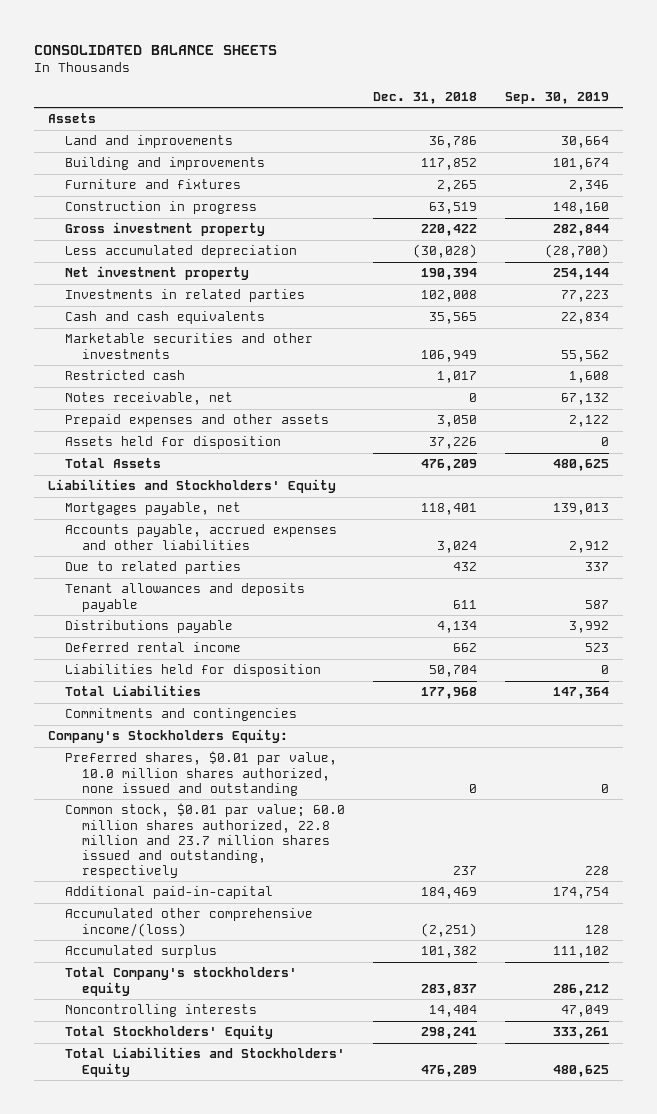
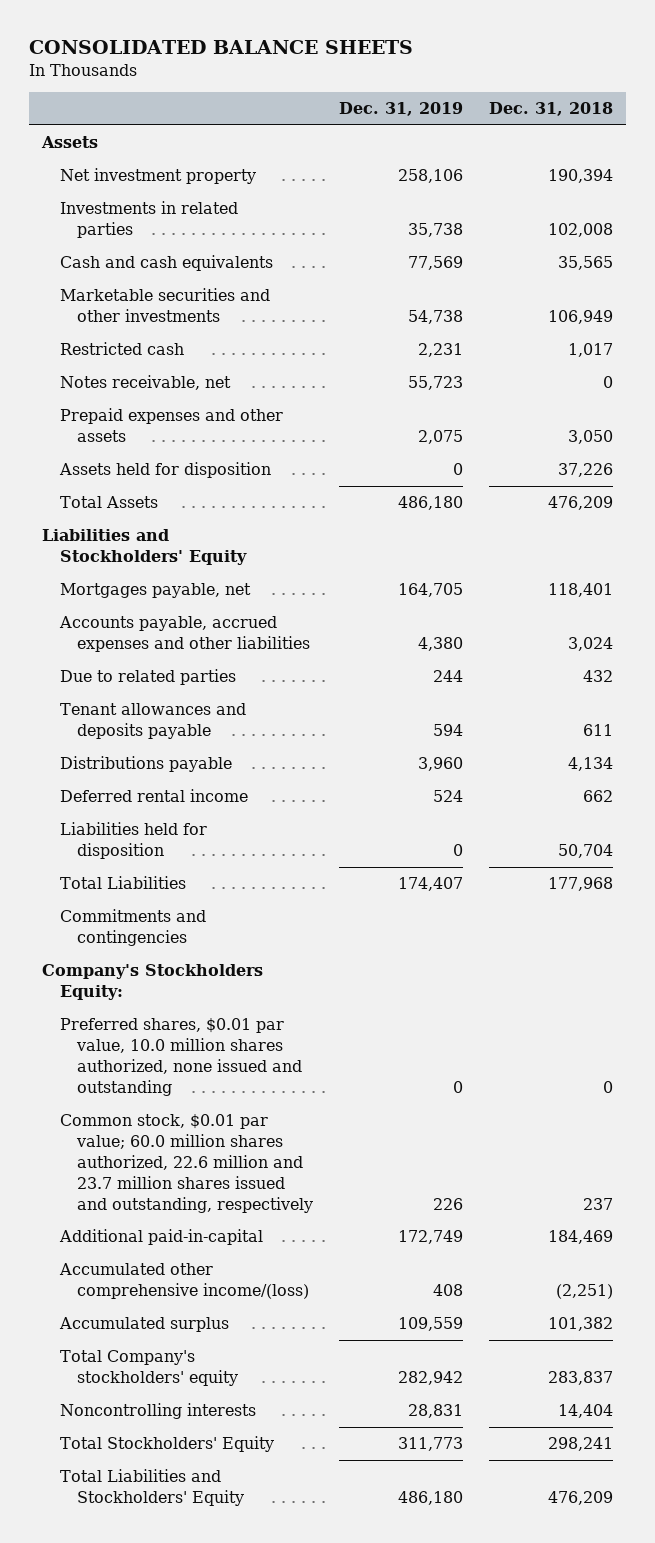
[504,92,609,105] Sep. 30, 2019 -> none
none -> [339,102,464,117] Dec. 31, 2019
[65,135,234,149] Land and improvements -> none
[65,157,266,171] Building and improvements -> none
[65,179,242,190] Furniture and fixtures -> none
[65,201,258,215] Construction in progress -> none
[65,222,266,237] Gross investment property -> none
[65,245,298,259] Less accumulated depreciation -> none
[65,803,346,879] Common stock, $0.01 par value; 60.0 million shares authorized, 22.8 million and 23.7 million shares issued and outstanding, respectively -> [59,1114,314,1213] Common stock, $0.01 par value; 60.0 million shares authorized, 22.6 million and 23.7 million shares issued and outstanding, respectively

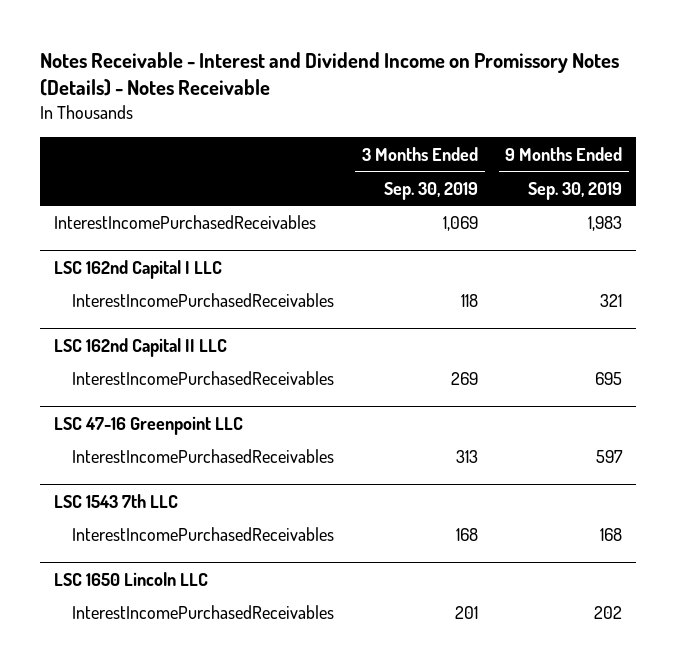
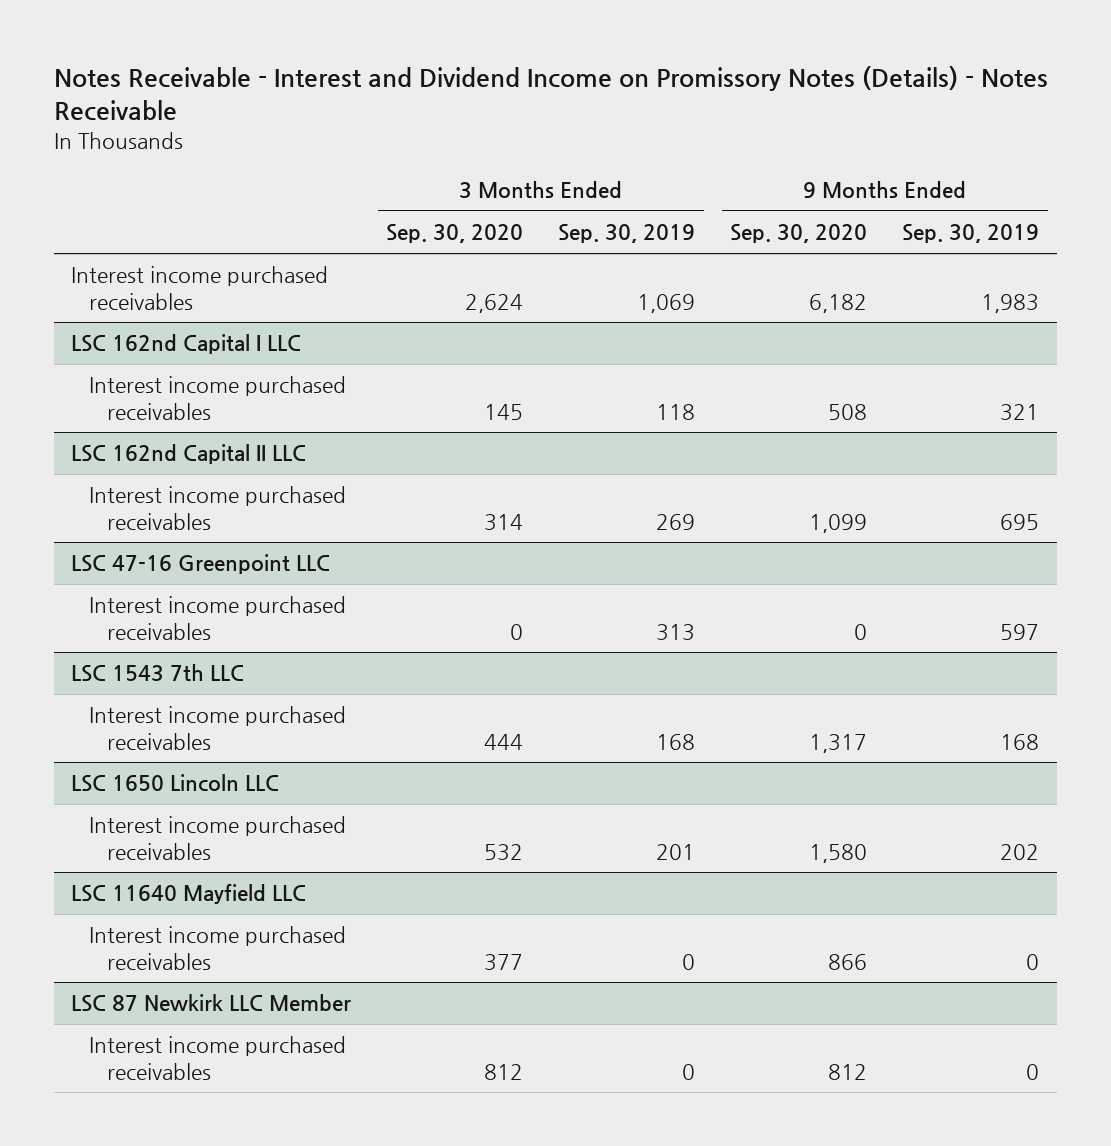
none -> [386,224,524,244] Sep. 30, 2020
none -> [730,224,868,244] Sep. 30, 2020
[53,215,316,230] InterestIncomePurchasedReceivables -> [71,266,329,310] Interest income purchased receivables
[72,293,335,308] InterestIncomePurchasedReceivables -> [89,376,347,420] Interest income purchased receivables
[72,371,335,386] InterestIncomePurchasedReceivables -> [89,486,347,530] Interest income purchased receivables
[72,449,335,464] InterestIncomePurchasedReceivables -> [89,596,347,640] Interest income purchased receivables
[72,527,335,542] InterestIncomePurchasedReceivables -> [89,706,347,750] Interest income purchased receivables
[72,605,335,620] InterestIncomePurchasedReceivables -> [89,816,347,860] Interest income purchased receivables
none -> [71,884,307,905] LSC 11640 Mayfield LLC
none -> [89,926,347,970] Interest income purchased receivables
none -> [71,994,352,1013] LSC 87 Newkirk LLC Member
none -> [89,1036,347,1080] Interest income purchased receivables

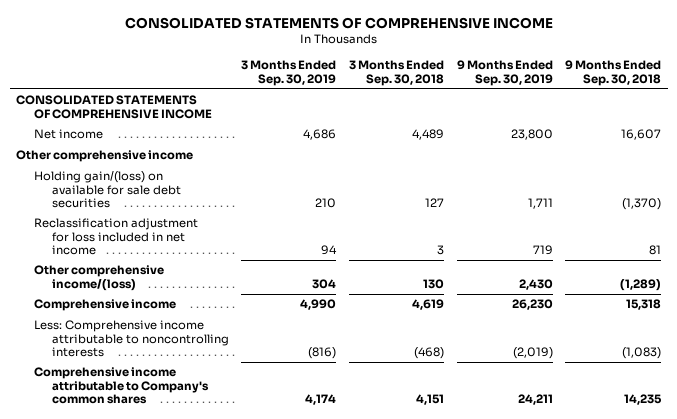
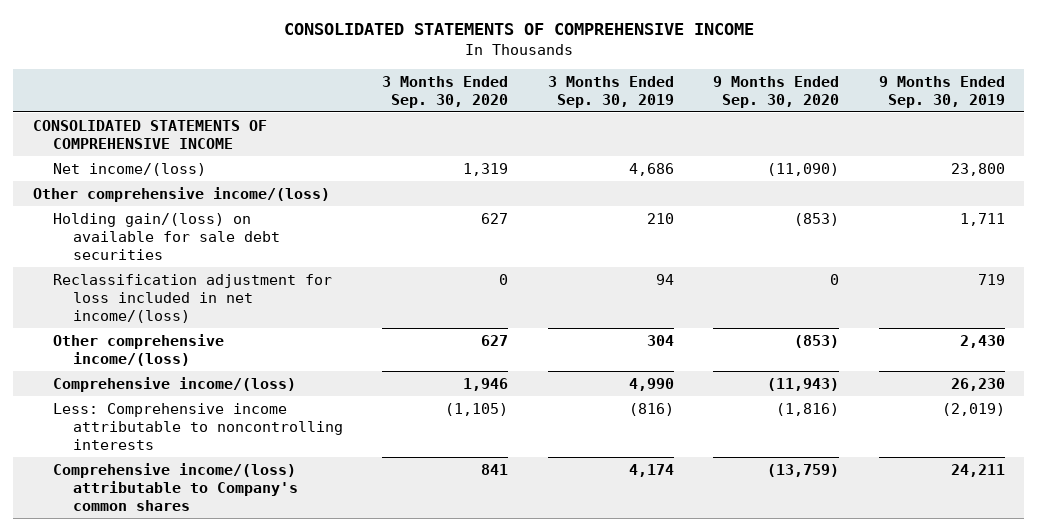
[348,60,444,86] 3 Months Ended Sep. 30, 2018 -> none
[565,60,662,86] 9 Months Ended Sep. 30, 2018 -> none
none -> [382,75,509,108] 3 Months Ended Sep. 30, 2020
none -> [713,75,840,108] 9 Months Ended Sep. 30, 2020
[33,129,103,140] Net income -> [52,162,206,176] Net income/(loss)
[15,150,193,163] Other comprehensive income -> [32,186,330,202] Other comprehensive income/(loss)
[33,218,198,256] Reclassification adjustment for loss included in net income -> [52,273,332,323] Reclassification adjustment for loss included in net income/(loss)
[33,299,176,312] Comprehensive income -> [52,376,296,392] Comprehensive income/(loss)
[33,367,209,405] Comprehensive income attributable to Company's common shares -> [52,462,299,511] Comprehensive income/(loss) attributable to Company's common shares

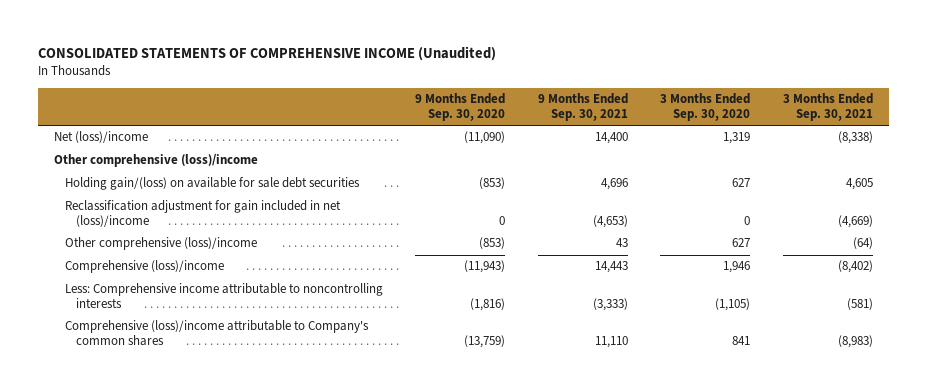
[283,23,754,36] CONSOLIDATED STATEMENTS OF COMPREHENSIVE INCOME -> [37,45,496,61] CONSOLIDATED STATEMENTS OF COMPREHENSIVE INCOME (Unaudited)
[547,75,674,108] 3 Months Ended Sep. 30, 2019 -> none
[878,75,1005,108] 9 Months Ended Sep. 30, 2019 -> none
none -> [537,93,628,122] 9 Months Ended Sep. 30, 2021
none -> [782,93,873,122] 3 Months Ended Sep. 30, 2021
[32,119,267,149] CONSOLIDATED STATEMENTS OF COMPREHENSIVE INCOME -> none
[52,162,206,176] Net income/(loss) -> [54,131,149,144] Net (loss)/income
[32,186,330,202] Other comprehensive income/(loss) -> [54,154,259,168] Other comprehensive (loss)/income
[52,273,332,323] Reclassification adjustment for loss included in net income/(loss) -> [65,200,342,228] Reclassification adjustment for gain included in net (loss)/income
[52,333,224,366] Other comprehensive income/(loss) -> [65,237,258,251] Other comprehensive (loss)/income
[52,376,296,392] Comprehensive income/(loss) -> [65,260,225,274] Comprehensive (loss)/income
[52,462,299,511] Comprehensive income/(loss) attributable to Company's common shares -> [65,320,370,347] Comprehensive (loss)/income attributable to Company's common shares

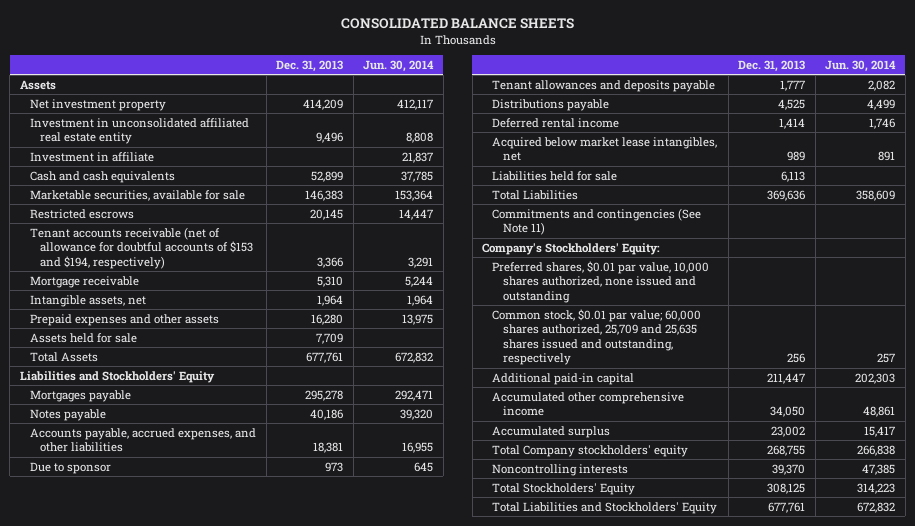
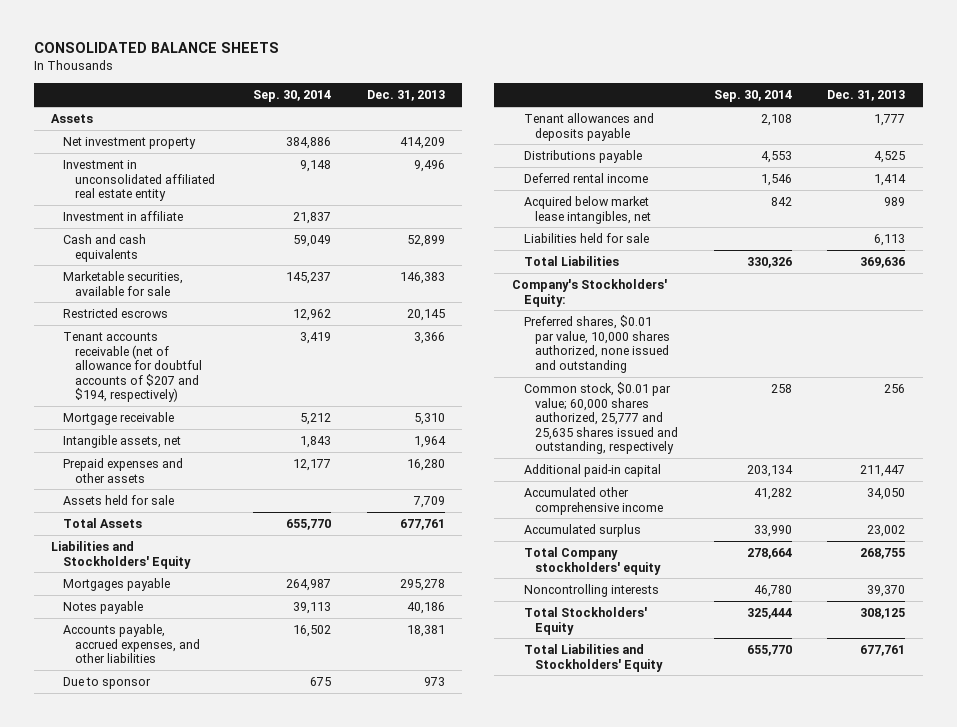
[363,59,435,72] Jun. 30, 2014 -> none
none -> [253,90,332,103] Sep. 30, 2014
[30,226,254,269] Tenant accounts receivable (net of allowance for doubtful accounts of $153 and $194, respectively) -> [63,331,203,403] Tenant accounts receivable (net of allowance for doubtful accounts of $207 and $194, respectively)
[492,207,702,236] Commitments and contingencies (See Note 11) -> none
[492,308,702,366] Common stock, $0.01 par value; 60,000 shares authorized, 25,709 and 25,635 shares issued and outstanding, respectively -> [523,381,679,455] Common stock, $0.01 par value; 60,000 shares authorized, 25,777 and 25,635 shares issued and outstanding, respectively

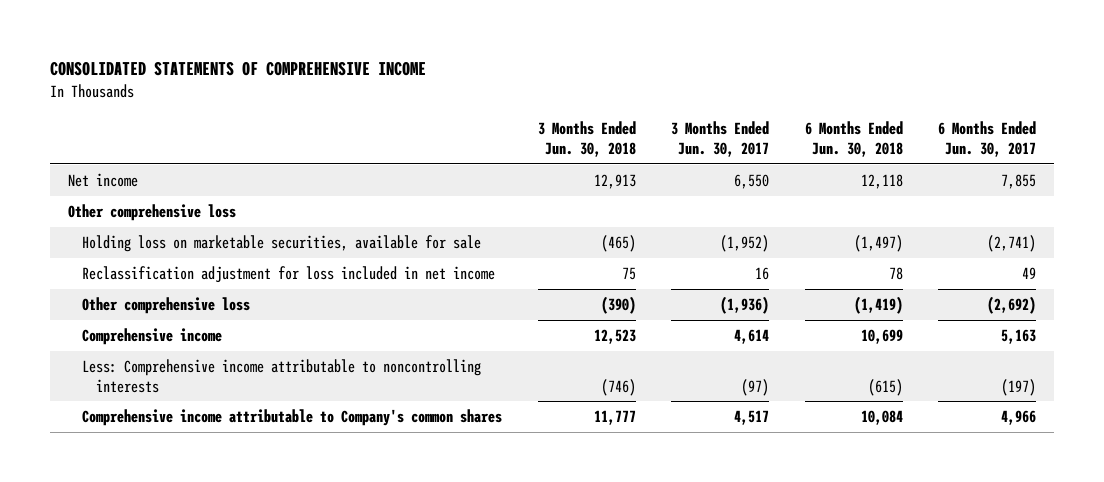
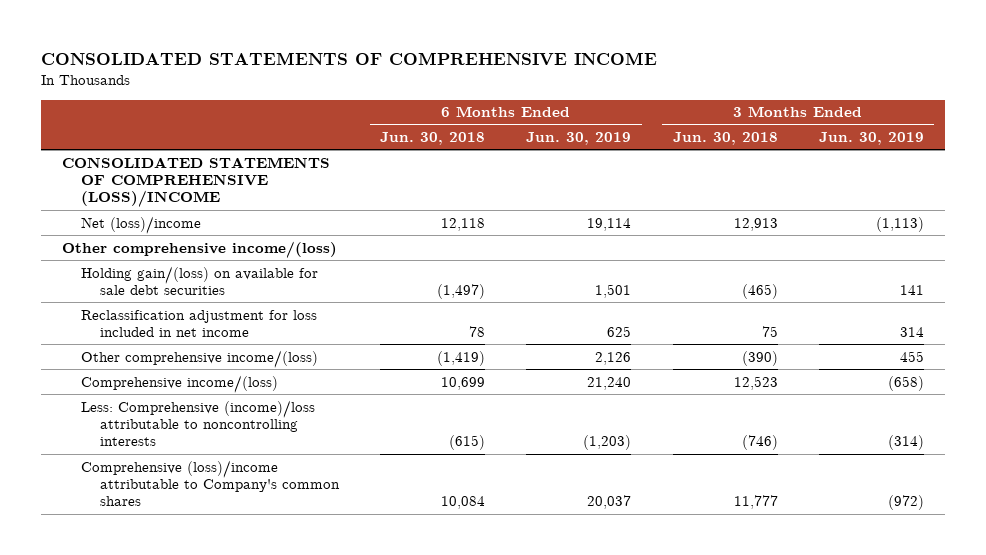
[671,121,770,157] 3 Months Ended Jun. 30, 2017 -> none
[938,121,1037,157] 6 Months Ended Jun. 30, 2017 -> none
none -> [526,132,632,146] Jun. 30, 2019
none -> [818,132,924,146] Jun. 30, 2019
none -> [62,156,331,208] CONSOLIDATED STATEMENTS OF COMPREHENSIVE (LOSS)/INCOME
[68,172,139,187] Net income -> [80,215,201,234] Net (loss)/income
[68,203,237,221] Other comprehensive loss -> [62,240,338,258] Other comprehensive income/(loss)
[81,234,481,252] Holding loss on marketable securities, available for sale -> [80,265,318,295] Holding gain/(loss) on available for sale debt securities
[81,296,250,314] Other comprehensive loss -> [80,349,318,368] Other comprehensive income/(loss)
[81,327,222,345] Comprehensive income -> [80,374,278,393] Comprehensive income/(loss)
[81,358,481,393] Less: Comprehensive income attributable to noncontrolling interests -> [80,399,315,447] Less: Comprehensive (income)/loss attributable to noncontrolling interests
[81,408,502,426] Comprehensive income attributable to Company's common shares -> [80,459,340,507] Comprehensive (loss)/income attributable to Company's common shares

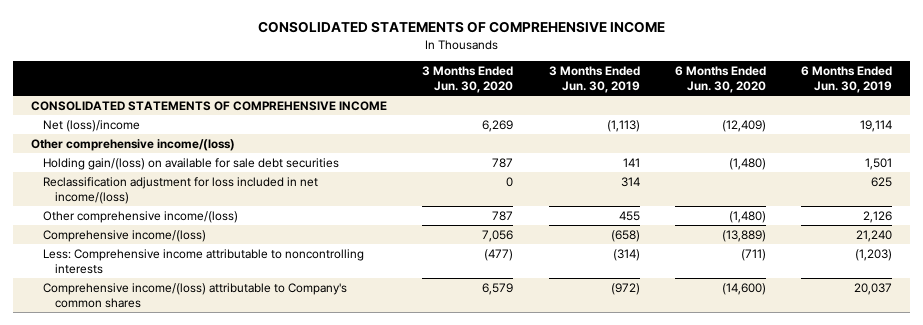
[379,132,485,146] Jun. 30, 2018 -> none
[672,132,778,146] Jun. 30, 2018 -> none
none -> [422,65,514,93] 3 Months Ended Jun. 30, 2020
none -> [674,65,766,93] 6 Months Ended Jun. 30, 2020
[62,156,331,208] CONSOLIDATED STATEMENTS OF COMPREHENSIVE (LOSS)/INCOME -> [31,100,388,111] CONSOLIDATED STATEMENTS OF COMPREHENSIVE INCOME
[80,309,317,337] Reclassification adjustment for loss included in net income -> [43,176,319,204] Reclassification adjustment for loss included in net income/(loss)
[80,399,315,447] Less: Comprehensive (income)/loss attributable to noncontrolling interests -> [43,248,365,274] Less: Comprehensive income attributable to noncontrolling interests
[80,459,340,507] Comprehensive (loss)/income attributable to Company's common shares -> [43,282,348,308] Comprehensive income/(loss) attributable to Company's common shares

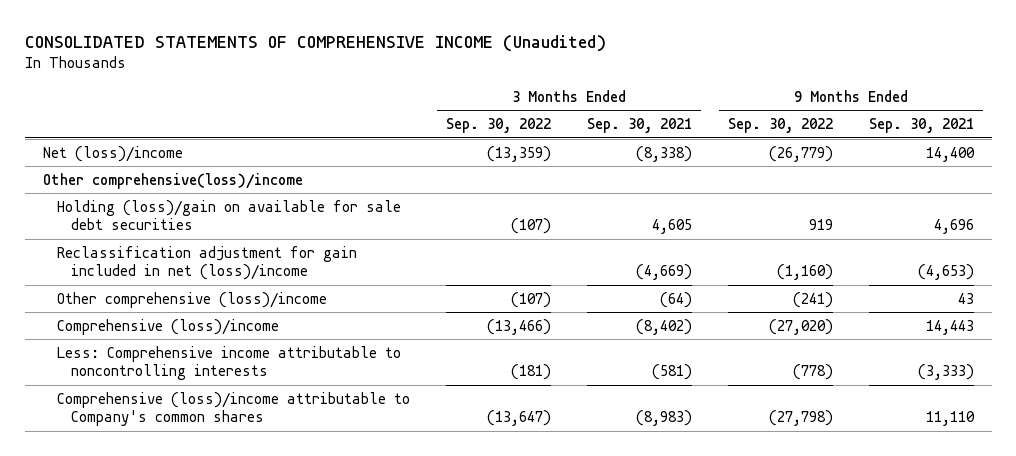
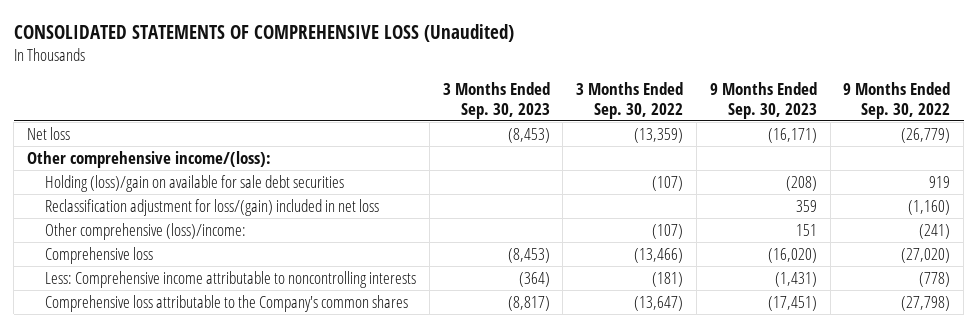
[24,35,606,53] CONSOLIDATED STATEMENTS OF COMPREHENSIVE INCOME (Unaudited) -> [13,24,514,43] CONSOLIDATED STATEMENTS OF COMPREHENSIVE LOSS (Unaudited)
[586,118,692,134] Sep. 30, 2021 -> none
[868,118,974,134] Sep. 30, 2021 -> none
none -> [442,82,550,119] 3 Months Ended Sep. 30, 2023
none -> [709,82,817,119] 9 Months Ended Sep. 30, 2023
[42,145,183,162] Net (loss)/income -> [27,126,71,140] Net loss
[42,172,303,189] Other comprehensive(loss)/income -> [27,150,272,168] Other comprehensive income/(loss):
[56,245,357,281] Reclassification adjustment for gain included in net (loss)/income -> [44,198,379,216] Reclassification adjustment for loss/(gain) included in net loss
[56,291,327,308] Other comprehensive (loss)/income -> [44,222,246,240] Other comprehensive (loss)/income:
[56,318,279,335] Comprehensive (loss)/income -> [44,246,153,264] Comprehensive loss
[56,391,410,427] Comprehensive (loss)/income attributable to Company's common shares -> [44,294,408,312] Comprehensive loss attributable to the Company's common shares

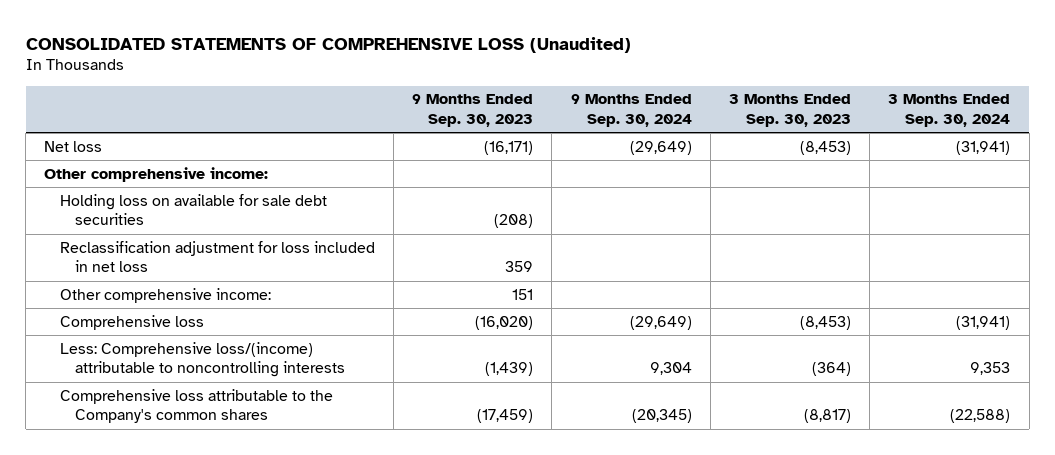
[576,82,684,119] 3 Months Ended Sep. 30, 2022 -> none
[843,82,951,119] 9 Months Ended Sep. 30, 2022 -> none
none -> [570,94,692,128] 9 Months Ended Sep. 30, 2024
none -> [888,94,1011,128] 3 Months Ended Sep. 30, 2024
[27,150,272,168] Other comprehensive income/(loss): -> [44,166,269,182] Other comprehensive income:
[44,174,344,192] Holding (loss)/gain on available for sale debt securities -> [59,193,327,226] Holding loss on available for sale debt securities
[44,198,379,216] Reclassification adjustment for loss/(gain) included in net loss -> [59,240,375,273] Reclassification adjustment for loss included in net loss
[44,222,246,240] Other comprehensive (loss)/income: -> [59,287,271,303] Other comprehensive income:
[44,270,416,288] Less: Comprehensive income attributable to noncontrolling interests -> [59,341,346,378] Less: Comprehensive loss/(income) attributable to noncontrolling interests
[774,271,817,287] (1,431) -> [485,362,534,377] (1,439)
[767,295,817,311] (17,451) -> [477,409,534,424] (17,459)

